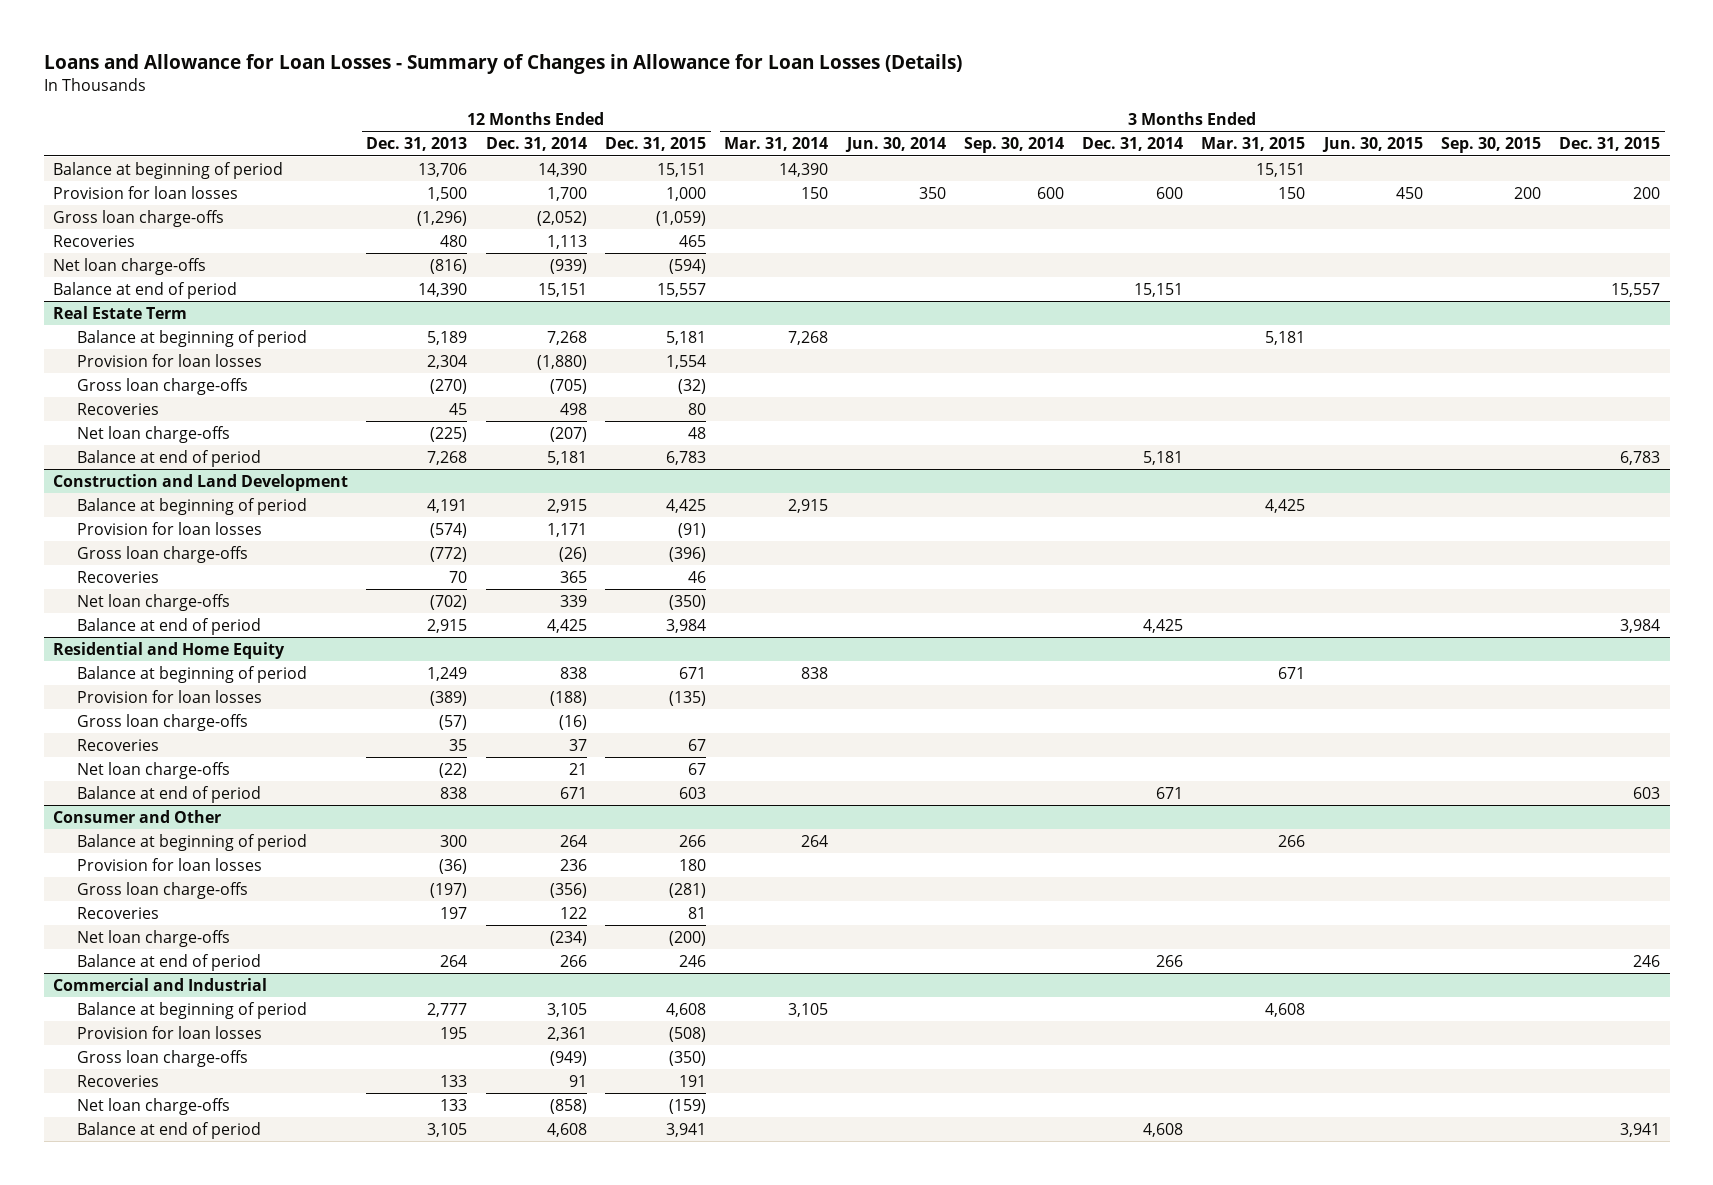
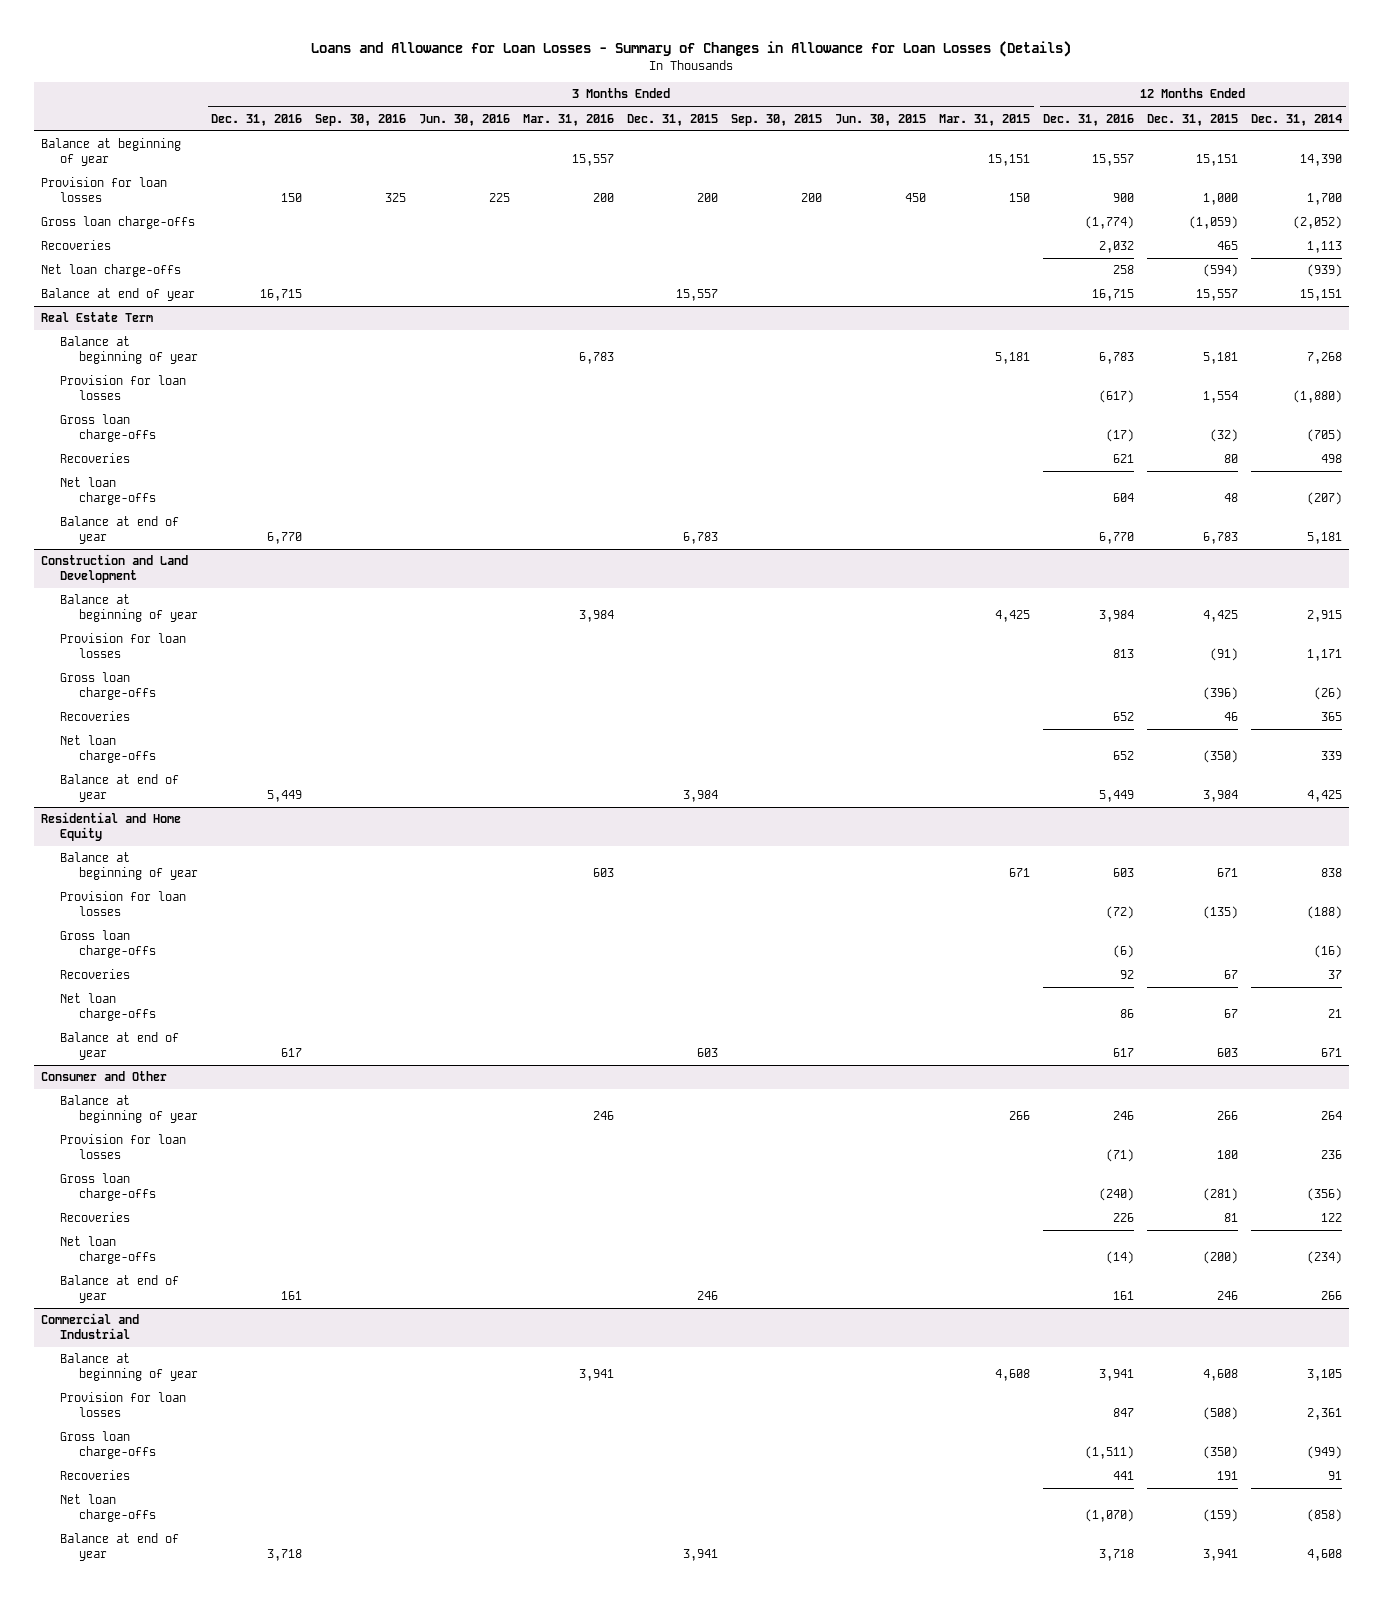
[366,137,468,152] Dec. 31, 2013 -> none
[724,137,829,152] Mar. 31, 2014 -> none
[844,137,946,153] Jun. 30, 2014 -> none
[963,137,1064,154] Sep. 30, 2014 -> none
[1082,137,1184,152] Dec. 31, 2014 -> none
none -> [211,113,303,126] Dec. 31, 2016
none -> [315,113,407,126] Sep. 30, 2016
none -> [419,113,511,126] Jun. 30, 2016
none -> [523,113,615,126] Mar. 31, 2016
none -> [1043,113,1135,126] Dec. 31, 2016
[53,161,284,179] Balance at beginning of period -> [40,138,181,167] Balance at beginning of year
[53,281,238,299] Balance at end of period -> [40,288,195,302] Balance at end of year
[76,329,307,347] Balance at beginning of period -> [59,336,199,365] Balance at beginning of year
[76,449,261,467] Balance at end of period -> [59,516,179,545] Balance at end of year
[76,497,307,515] Balance at beginning of period -> [59,594,199,623] Balance at beginning of year
[76,617,261,635] Balance at end of period -> [59,774,179,803] Balance at end of year
[76,665,307,683] Balance at beginning of period -> [59,852,199,881] Balance at beginning of year
[76,785,261,803] Balance at end of period -> [59,1032,179,1061] Balance at end of year
[76,833,307,851] Balance at beginning of period -> [59,1095,199,1124] Balance at beginning of year
[76,953,261,971] Balance at end of period -> [59,1275,179,1304] Balance at end of year
[76,1001,307,1019] Balance at beginning of period -> [59,1353,199,1382] Balance at beginning of year
[76,1121,261,1139] Balance at end of period -> [59,1533,179,1562] Balance at end of year

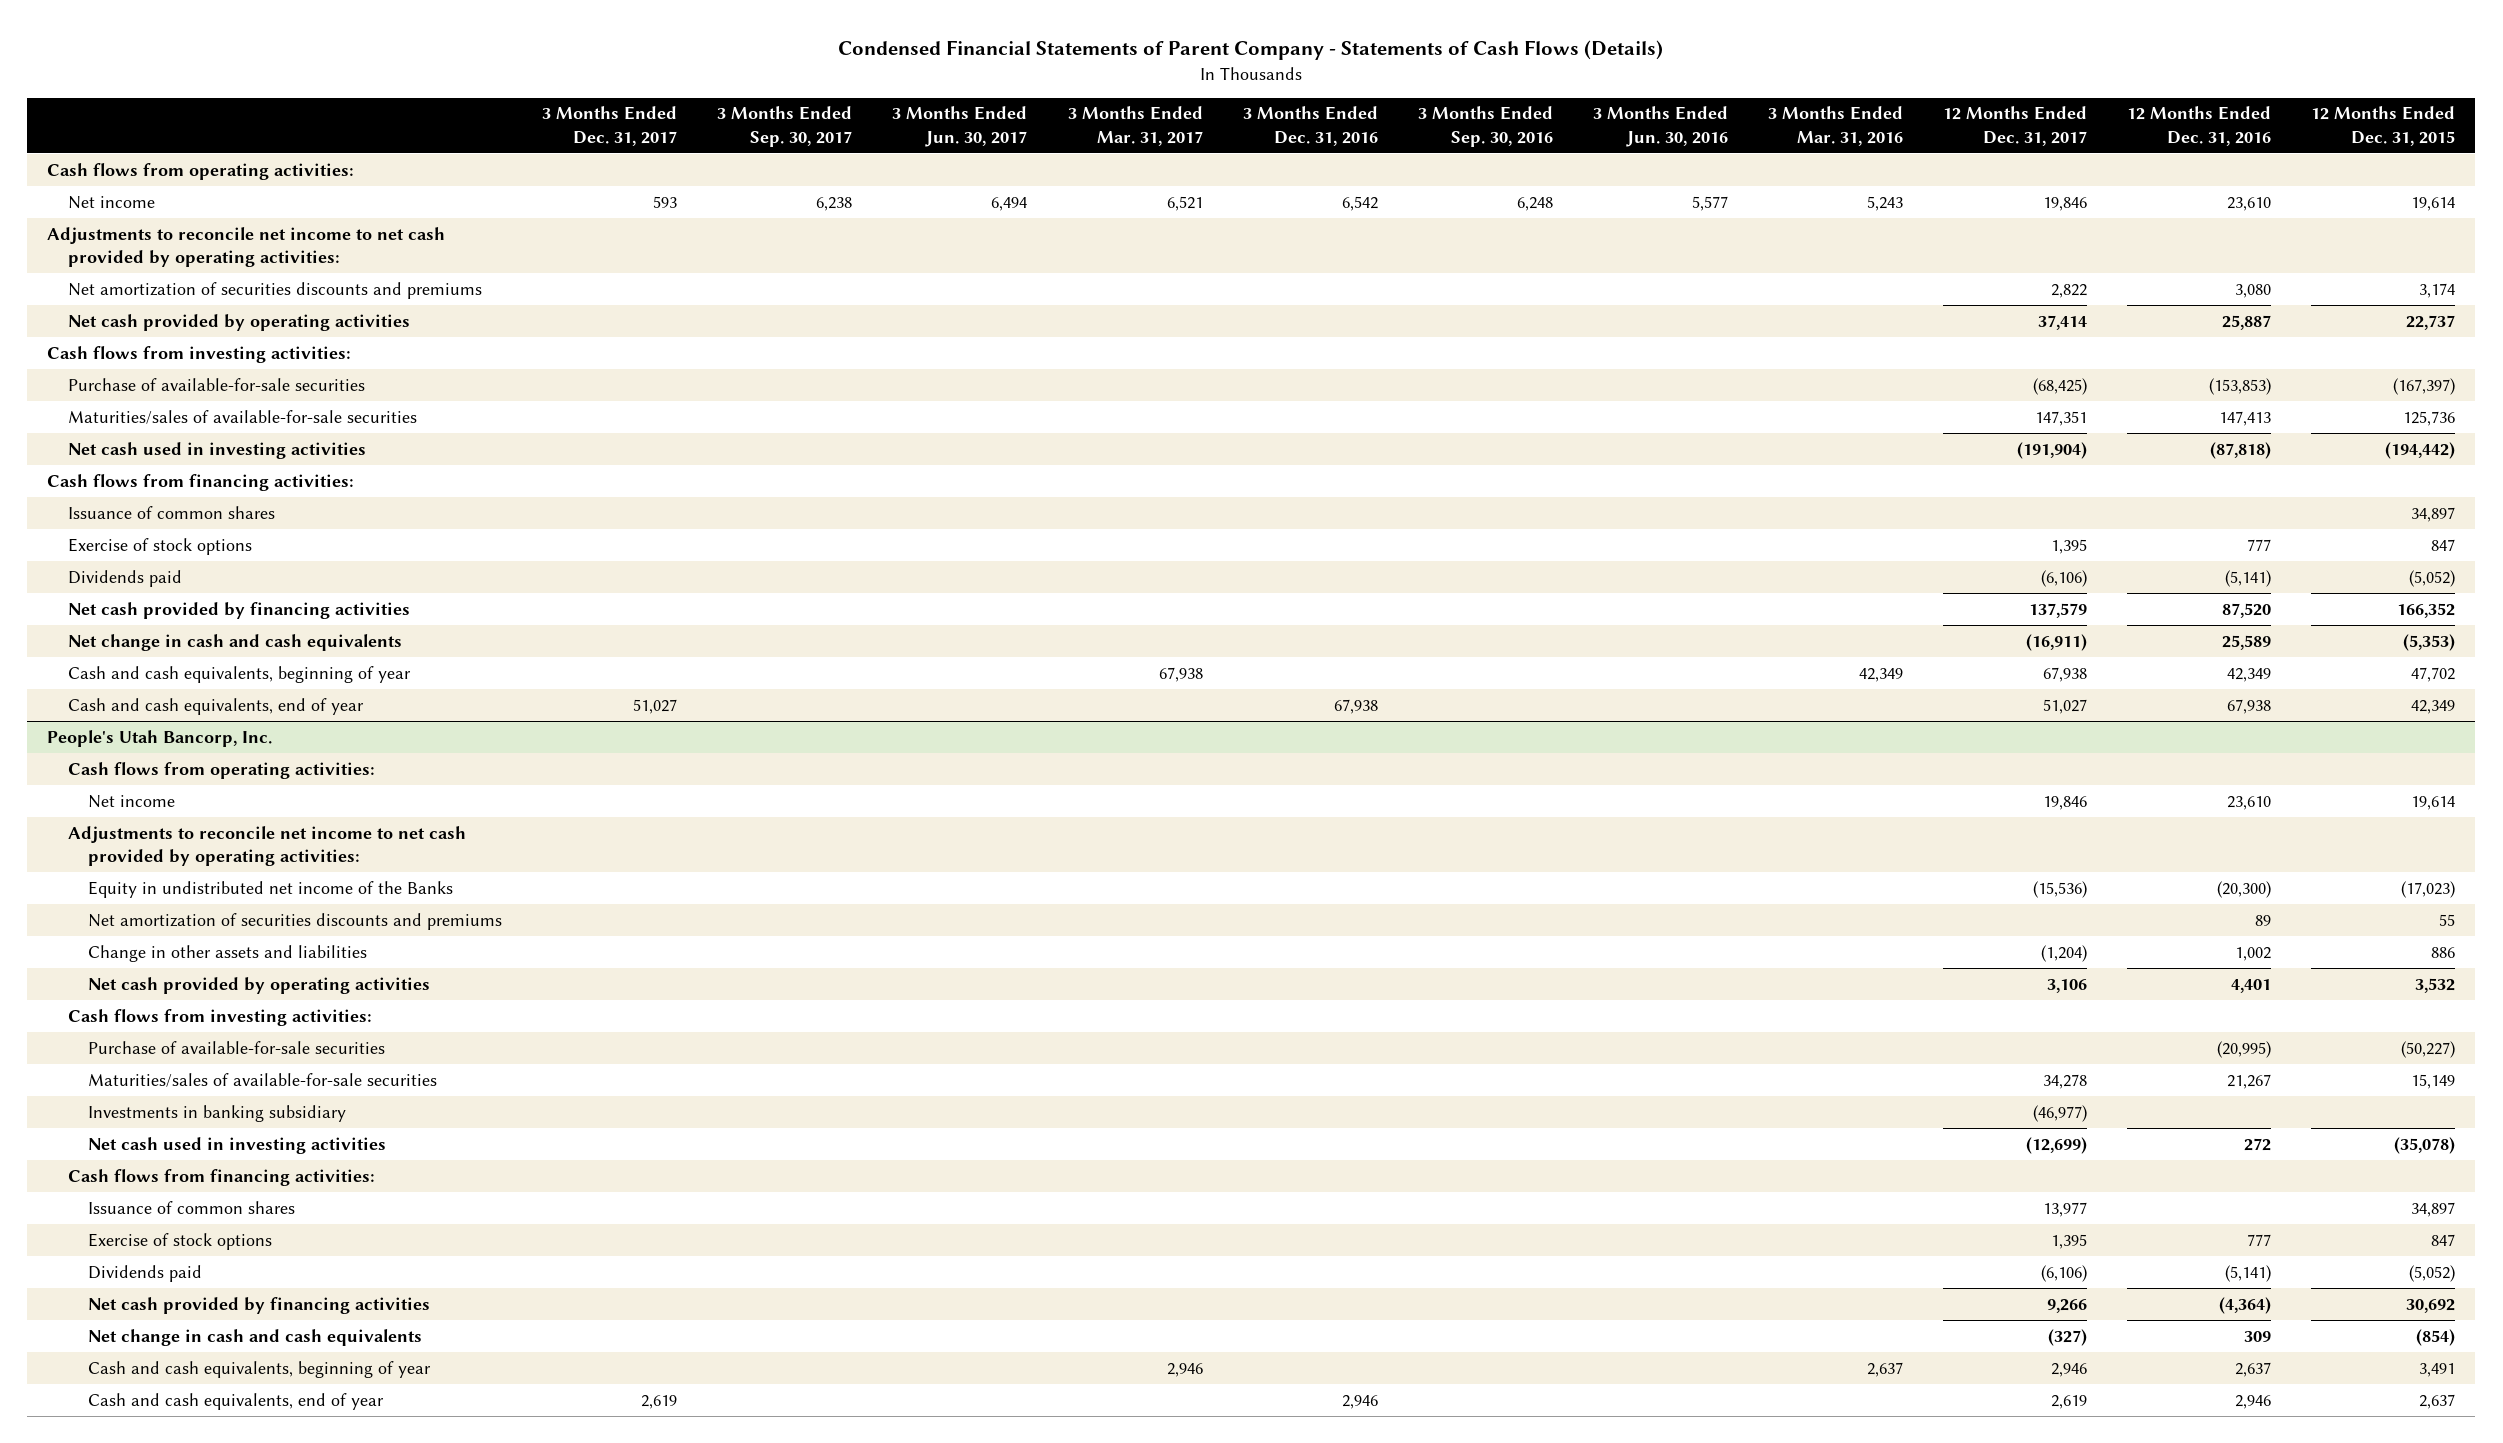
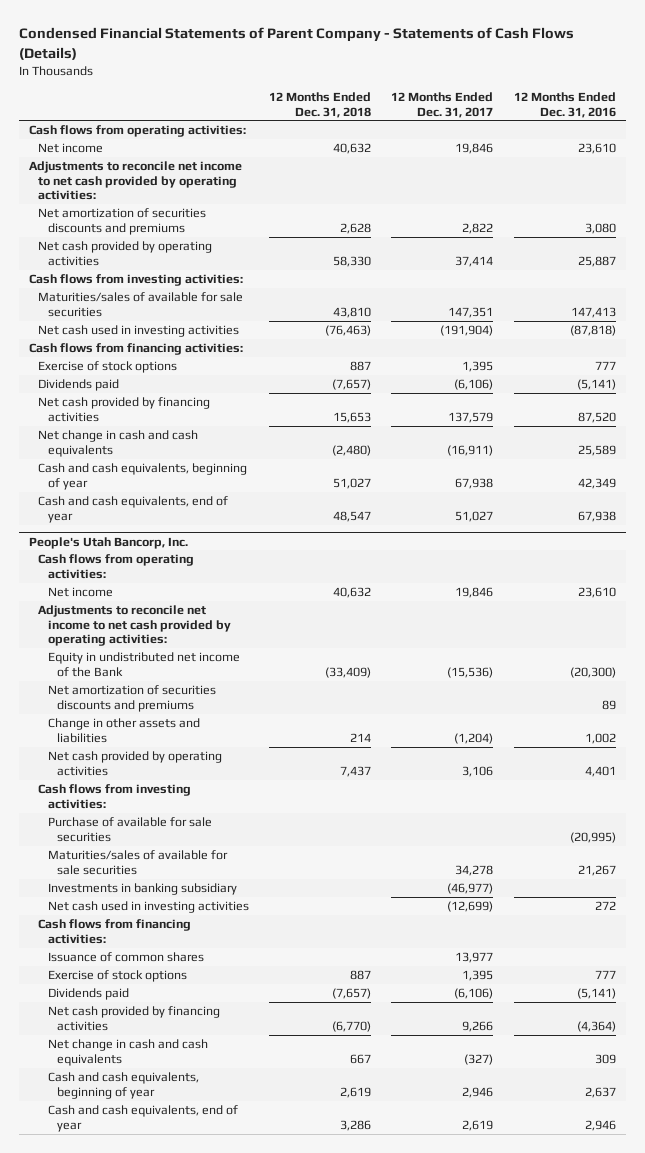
[542,106,678,146] 3 Months Ended Dec. 31, 2017 -> none
[717,106,853,147] 3 Months Ended Sep. 30, 2017 -> none
[892,106,1028,147] 3 Months Ended Jun. 30, 2017 -> none
[1067,106,1203,146] 3 Months Ended Mar. 31, 2017 -> none
[1242,106,1378,146] 3 Months Ended Dec. 31, 2016 -> none
[1417,106,1553,147] 3 Months Ended Sep. 30, 2016 -> none
[1592,106,1728,147] 3 Months Ended Jun. 30, 2016 -> none
[1768,106,1904,146] 3 Months Ended Mar. 31, 2016 -> none
[2311,106,2456,146] 12 Months Ended Dec. 31, 2015 -> none
none -> [269,91,372,118] 12 Months Ended Dec. 31, 2018
[67,377,365,391] Purchase of available-for-sale securities -> none
[67,409,417,424] Maturities/sales of available-for-sale securities -> [38,292,244,317] Maturities/sales of available for sale securities
[67,505,275,519] Issuance of common shares -> none
[88,880,454,898] Equity in undistributed net income of the Banks -> [47,652,240,677] Equity in undistributed net income of the Bank
[88,1040,386,1054] Purchase of available-for-sale securities -> [47,817,212,842] Purchase of available for sale securities
[88,1072,438,1087] Maturities/sales of available-for-sale securities -> [47,850,228,875] Maturities/sales of available for sale securities

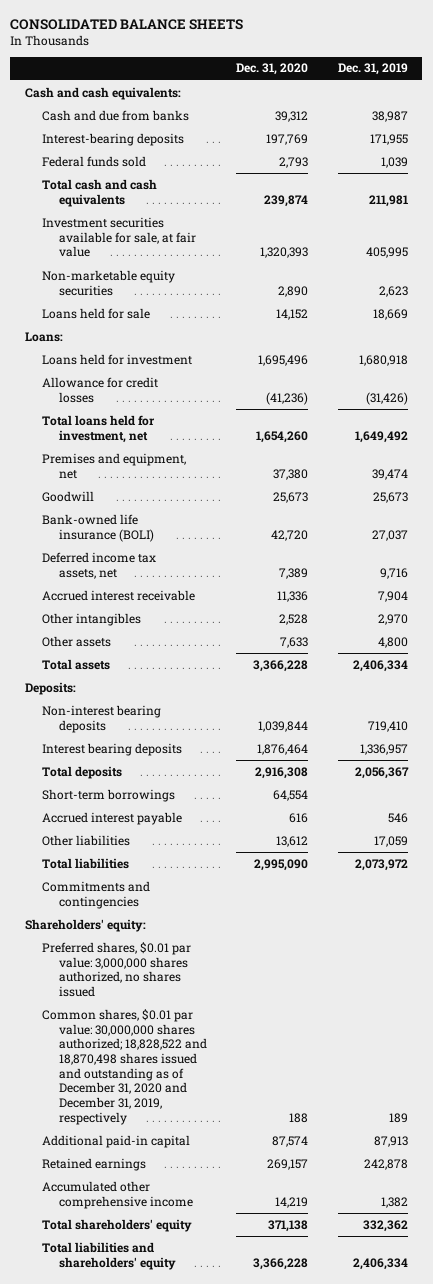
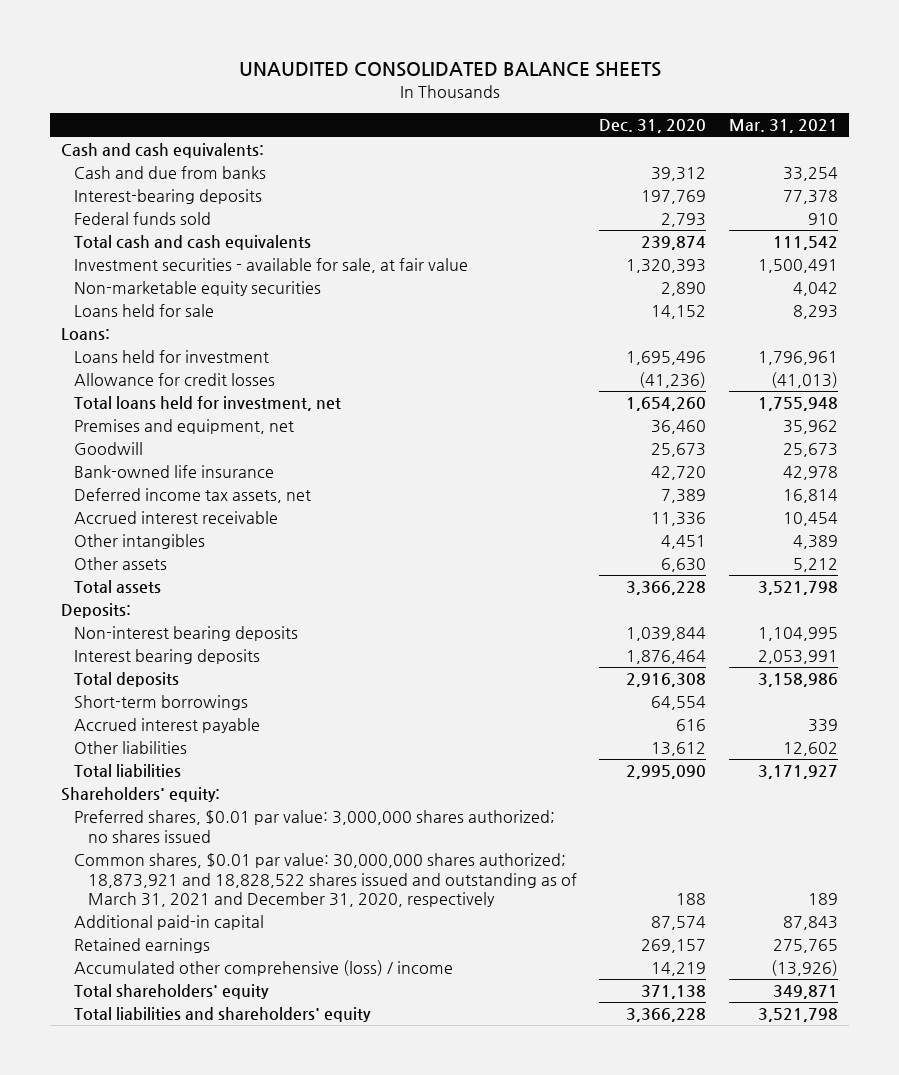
[10,18,244,30] CONSOLIDATED BALANCE SHEETS -> [238,62,661,78] UNAUDITED CONSOLIDATED BALANCE SHEETS
[337,63,408,76] Dec. 31, 2019 -> none
none -> [728,119,838,134] Mar. 31, 2021
[41,216,196,258] Investment securities available for sale, at fair value -> [74,258,469,274] Investment securities - available for sale, at fair value
[273,468,309,480] 37,380 -> [651,420,707,435] 36,460
[41,513,154,542] Bank-owned life insurance (BOLI) -> [74,465,275,479] Bank-owned life insurance
[279,613,309,625] 2,528 -> [661,535,707,550] 4,451
[280,636,309,648] 7,633 -> [661,558,707,573] 6,630
[41,880,150,909] Commitments and contingencies -> none
[41,941,191,997] Preferred shares, $0.01 par value: 3,000,000 shares authorized, no shares issued -> [74,810,556,843] Preferred shares, $0.01 par value: 3,000,000 shares authorized; no shares issued
[41,1008,207,1125] Common shares, $0.01 par value: 30,000,000 shares authorized; 18,828,522 and 18,870,498 shares issued and outstanding as of December 31, 2020 and December 31, 2019, respectively -> [74,853,577,908] Common shares, $0.01 par value: 30,000,000 shares authorized; 18,873,921 and 18,828,522 shares issued and outstanding as of March 31, 2021 and December 31, 2020, respectively
[41,1180,193,1209] Accumulated other comprehensive income -> [74,960,454,977] Accumulated other comprehensive (loss) / income

